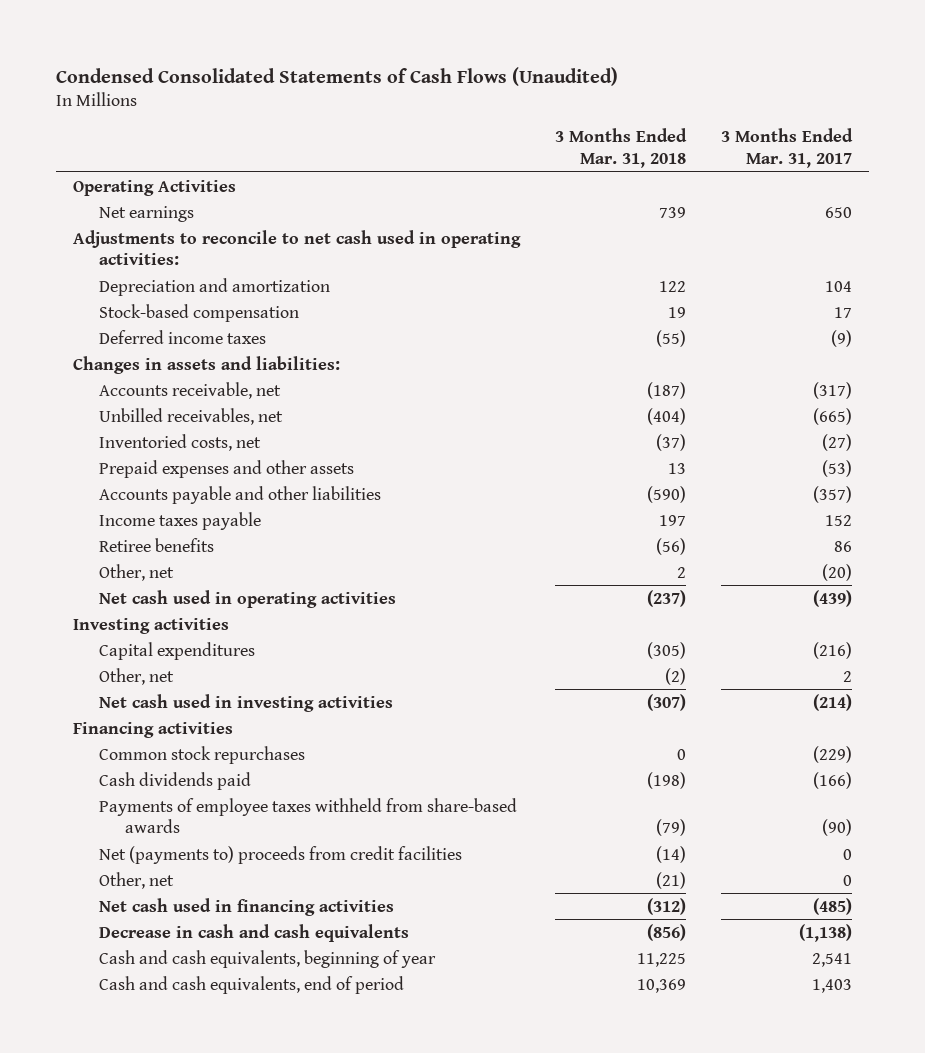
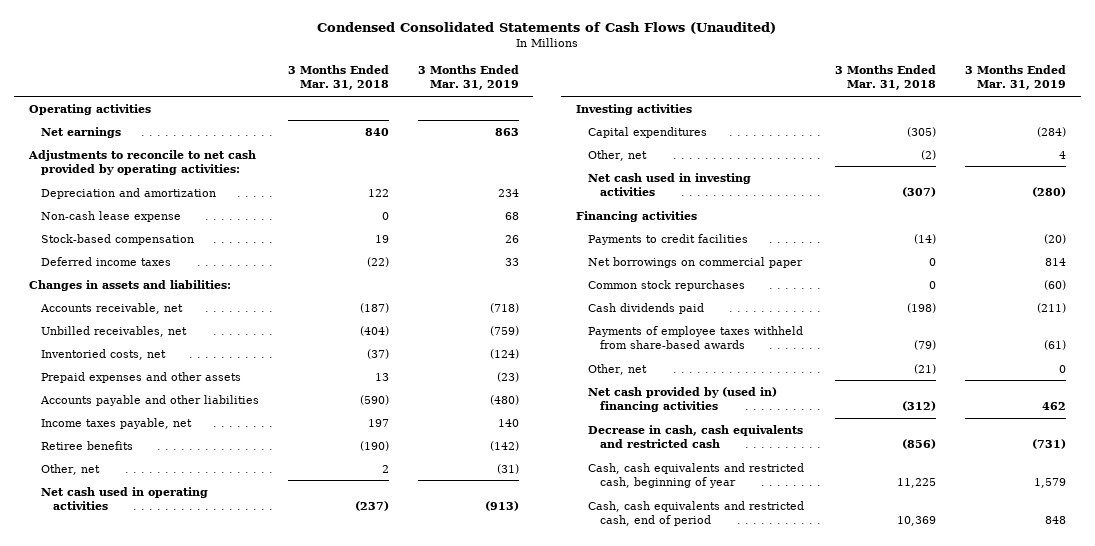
[720,127,853,168] 3 Months Ended Mar. 31, 2017 -> none
none -> [417,64,519,91] 3 Months Ended Mar. 31, 2019
[73,179,237,196] Operating Activities -> [28,103,151,115] Operating activities
[658,206,686,218] 739 -> [364,127,389,136] 840
[73,229,522,266] Adjustments to reconcile to net cash used in operating activities: -> [27,149,256,176] Adjustments to reconcile to net cash provided by operating activities:
none -> [40,210,181,222] Non-cash lease expense
[655,329,686,347] (55) -> [366,256,389,267] (22)
[99,511,262,530] Income taxes payable -> [40,417,192,429] Income taxes payable, net
[655,537,686,555] (56) -> [359,440,389,451] (190)
none -> [588,233,749,245] Payments to credit facilities
none -> [588,256,804,268] Net borrowings on commercial paper
[99,845,463,864] Net (payments to) proceeds from credit facilities -> none
[99,897,395,916] Net cash used in financing activities -> [588,386,778,413] Net cash provided by (used in) financing activities
[99,923,410,942] Decrease in cash and cash equivalents -> [588,424,804,449] Decrease in cash, cash equivalents and restricted cash
[99,949,437,968] Cash and cash equivalents, beginning of year -> [588,462,805,489] Cash, cash equivalents and restricted cash, beginning of year
[99,975,405,994] Cash and cash equivalents, end of period -> [588,500,805,527] Cash, cash equivalents and restricted cash, end of period

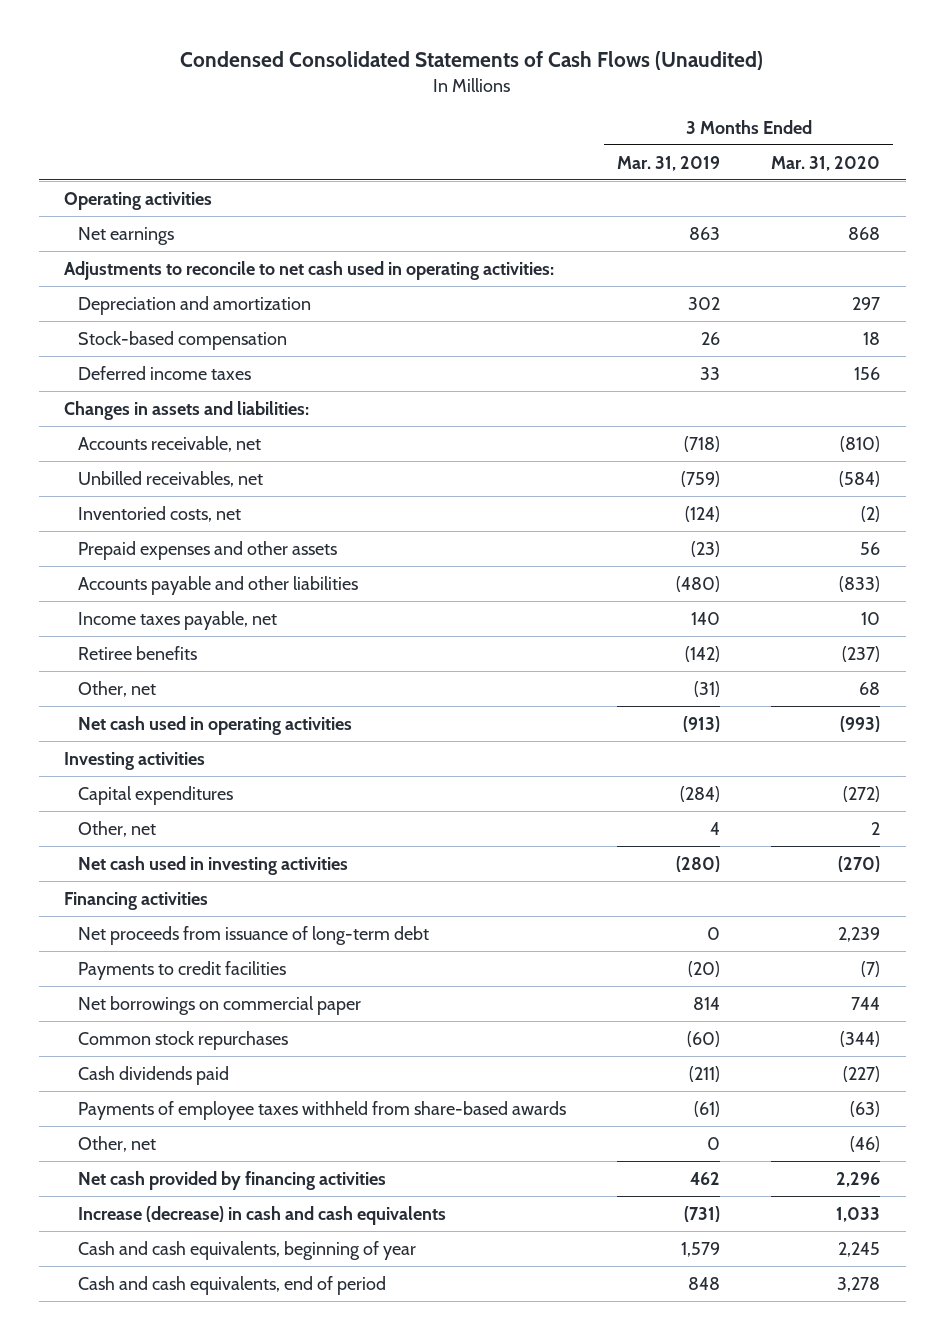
[287,64,389,91] 3 Months Ended Mar. 31, 2018 -> none
none -> [771,155,881,171] Mar. 31, 2020
[40,210,181,222] Non-cash lease expense -> none
[27,149,256,176] Adjustments to reconcile to net cash provided by operating activities: -> [64,260,555,280] Adjustments to reconcile to net cash used in operating activities:
[497,188,519,197] 234 -> [688,296,721,310] 302
none -> [77,925,429,945] Net proceeds from issuance of long-term debt
[588,386,778,413] Net cash provided by (used in) financing activities -> [77,1170,386,1190] Net cash provided by financing activities
[588,424,804,449] Decrease in cash, cash equivalents and restricted cash -> [77,1205,446,1225] Increase (decrease) in cash and cash equivalents
[588,462,805,489] Cash, cash equivalents and restricted cash, beginning of year -> [77,1240,416,1260] Cash and cash equivalents, beginning of year
[588,500,805,527] Cash, cash equivalents and restricted cash, end of period -> [77,1275,386,1295] Cash and cash equivalents, end of period

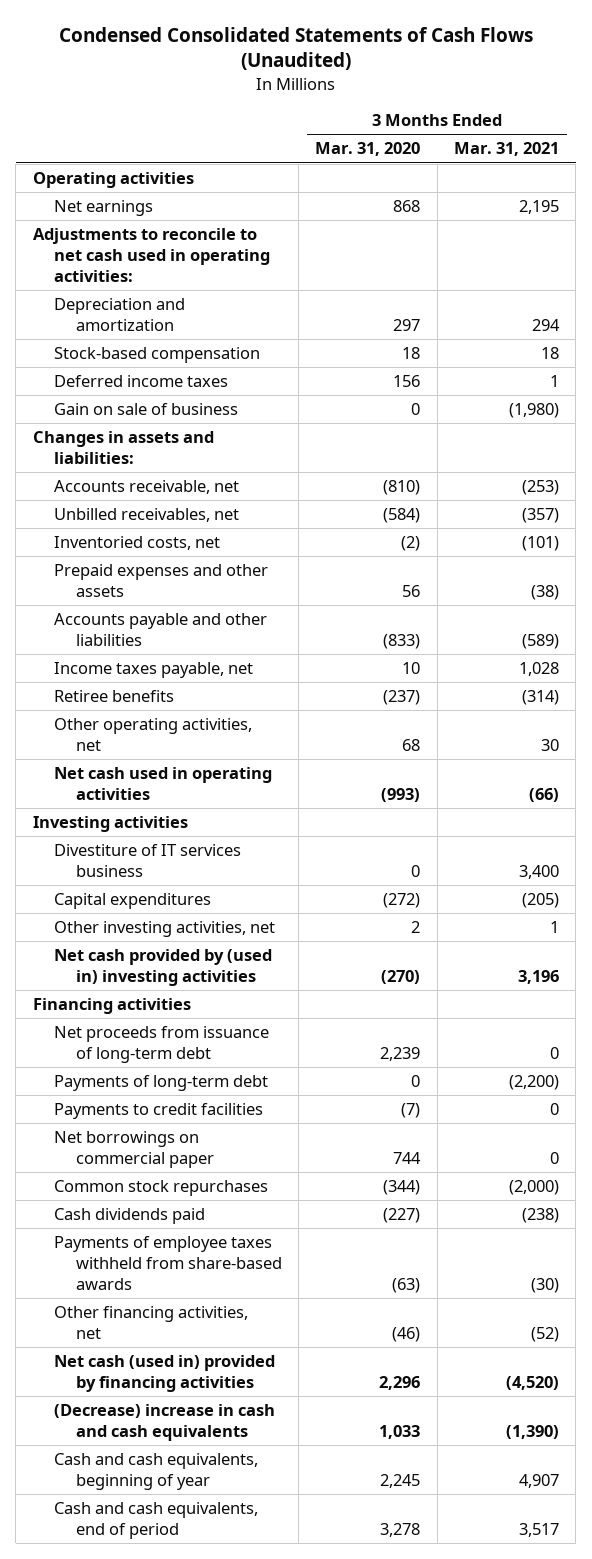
[617,155,721,171] Mar. 31, 2019 -> none
none -> [453,142,559,157] Mar. 31, 2021
none -> [54,403,239,416] Gain on sale of business
[77,680,156,697] Other, net -> [54,718,253,751] Other operating activities, net
none -> [54,844,242,877] Divestiture of IT services business
[77,820,156,837] Other, net -> [54,921,276,938] Other investing activities, net
[77,855,348,875] Net cash used in investing activities -> [54,949,273,986] Net cash provided by (used in) investing activities
none -> [54,1075,269,1092] Payments of long-term debt
[77,1135,156,1152] Other, net -> [54,1306,249,1339] Other financing activities, net
[77,1170,386,1190] Net cash provided by financing activities -> [54,1355,276,1392] Net cash (used in) provided by financing activities
[77,1205,446,1225] Increase (decrease) in cash and cash equivalents -> [54,1404,276,1441] (Decrease) increase in cash and cash equivalents

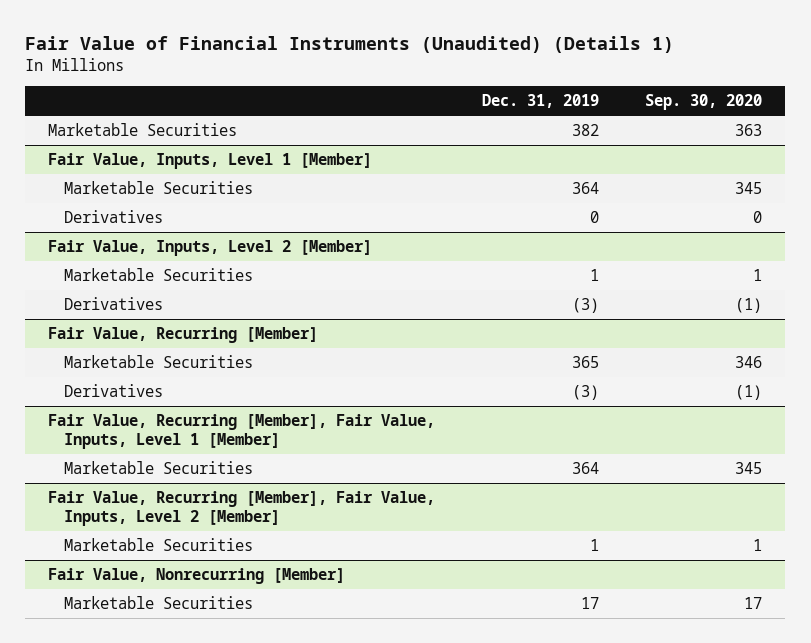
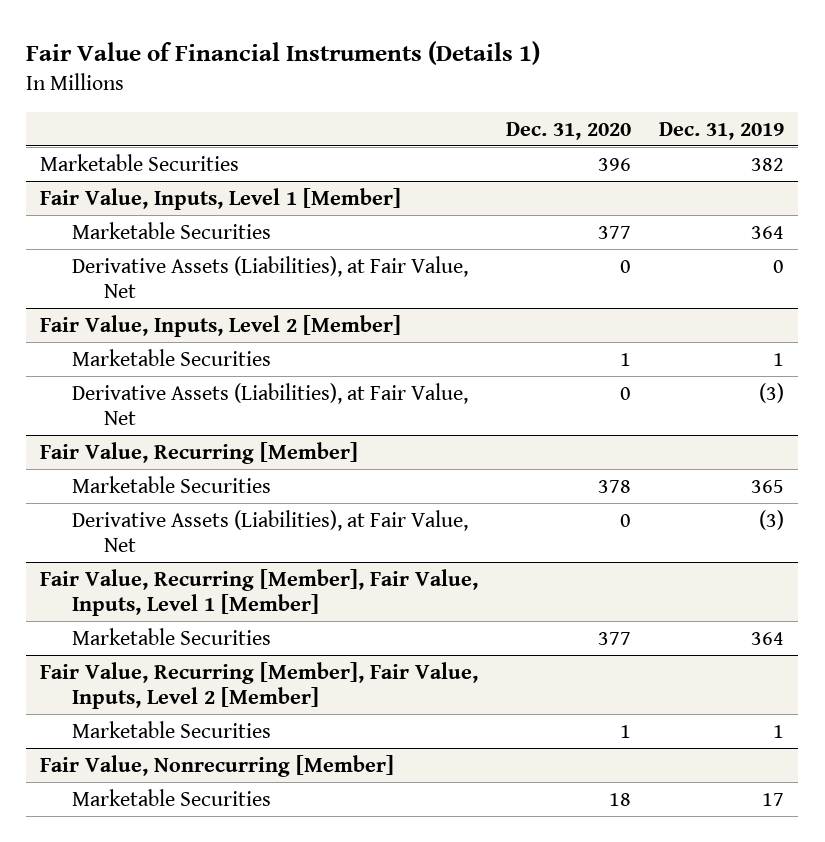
[25,35,675,53] Fair Value of Financial Instruments (Unaudited) (Details 1) -> [26,40,541,65] Fair Value of Financial Instruments (Details 1)
[645,94,763,111] Sep. 30, 2020 -> none
none -> [506,121,632,140] Dec. 31, 2020
[64,210,164,224] Derivatives -> [72,255,469,298] Derivative Assets (Liabilities), at Fair Value, Net
[64,297,164,311] Derivatives -> [72,382,469,425] Derivative Assets (Liabilities), at Fair Value, Net
[64,384,164,398] Derivatives -> [72,509,469,552] Derivative Assets (Liabilities), at Fair Value, Net

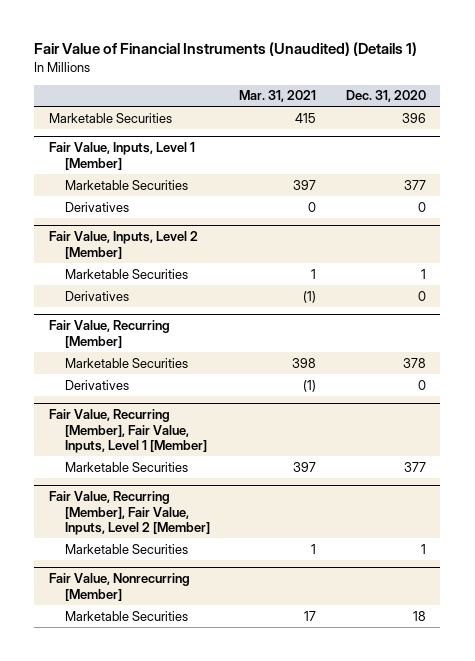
[26,40,541,65] Fair Value of Financial Instruments (Details 1) -> [34,42,418,57] Fair Value of Financial Instruments (Unaudited) (Details 1)
[659,121,785,140] Dec. 31, 2019 -> none
none -> [239,90,317,103] Mar. 31, 2021
[72,255,469,298] Derivative Assets (Liabilities), at Fair Value, Net -> [64,201,129,212] Derivatives
[72,382,469,425] Derivative Assets (Liabilities), at Fair Value, Net -> [64,290,129,301] Derivatives
[72,509,469,552] Derivative Assets (Liabilities), at Fair Value, Net -> [64,379,129,390] Derivatives

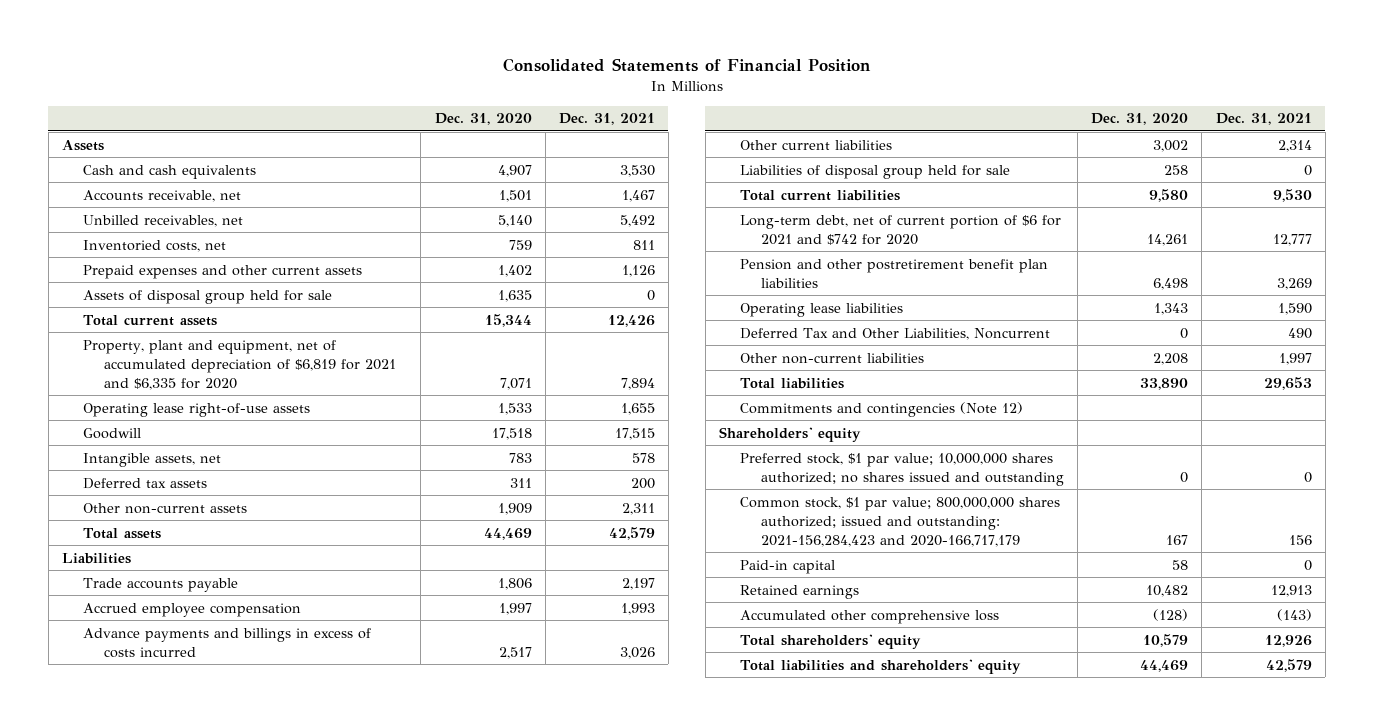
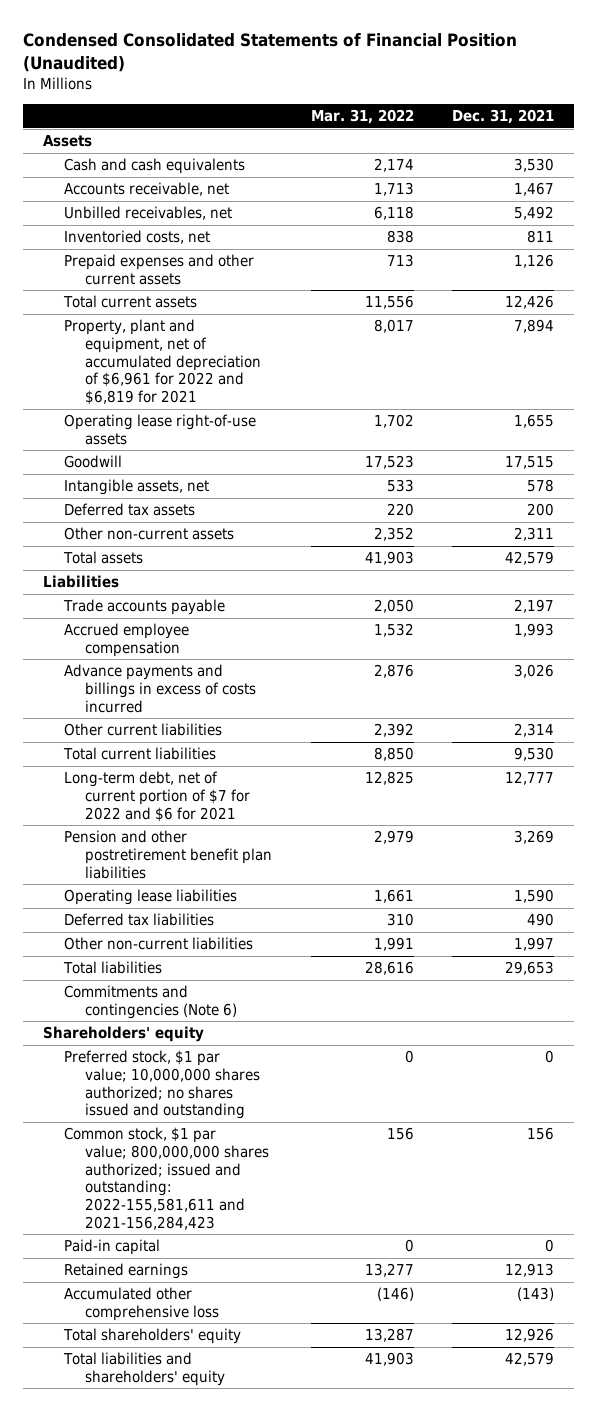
[502,58,871,73] Consolidated Statements of Financial Position -> [23,33,518,73] Condensed Consolidated Statements of Financial Position (Unaudited)
[434,113,532,126] Dec. 31, 2020 -> none
none -> [310,109,414,125] Mar. 31, 2022
[83,289,333,304] Assets of disposal group held for sale -> none
[83,339,397,390] Property, plant and equipment, net of accumulated depreciation of $6,819 for 2021 and $6,335 for 2020 -> [63,319,261,406] Property, plant and equipment, net of accumulated depreciation of $6,961 for 2022 and $6,819 for 2021
[739,164,1010,179] Liabilities of disposal group held for sale -> none
[739,214,1061,245] Long-term debt, net of current portion of $6 for 2021 and $742 for 2020 -> [63,771,250,822] Long-term debt, net of current portion of $7 for 2022 and $6 for 2021
[739,327,1050,340] Deferred Tax and Other Liabilities, Noncurrent -> [63,913,214,927] Deferred tax liabilities
[739,401,1023,417] Commitments and contingencies (Note 12) -> [63,985,237,1019] Commitments and contingencies (Note 6)
[739,496,1060,547] Common stock, $1 par value; 800,000,000 shares authorized; issued and outstanding: 2021-156,284,423 and 2020-166,717,179 -> [63,1127,269,1230] Common stock, $1 par value; 800,000,000 shares authorized; issued and outstanding: 2022-155,581,611 and 2021-156,284,423

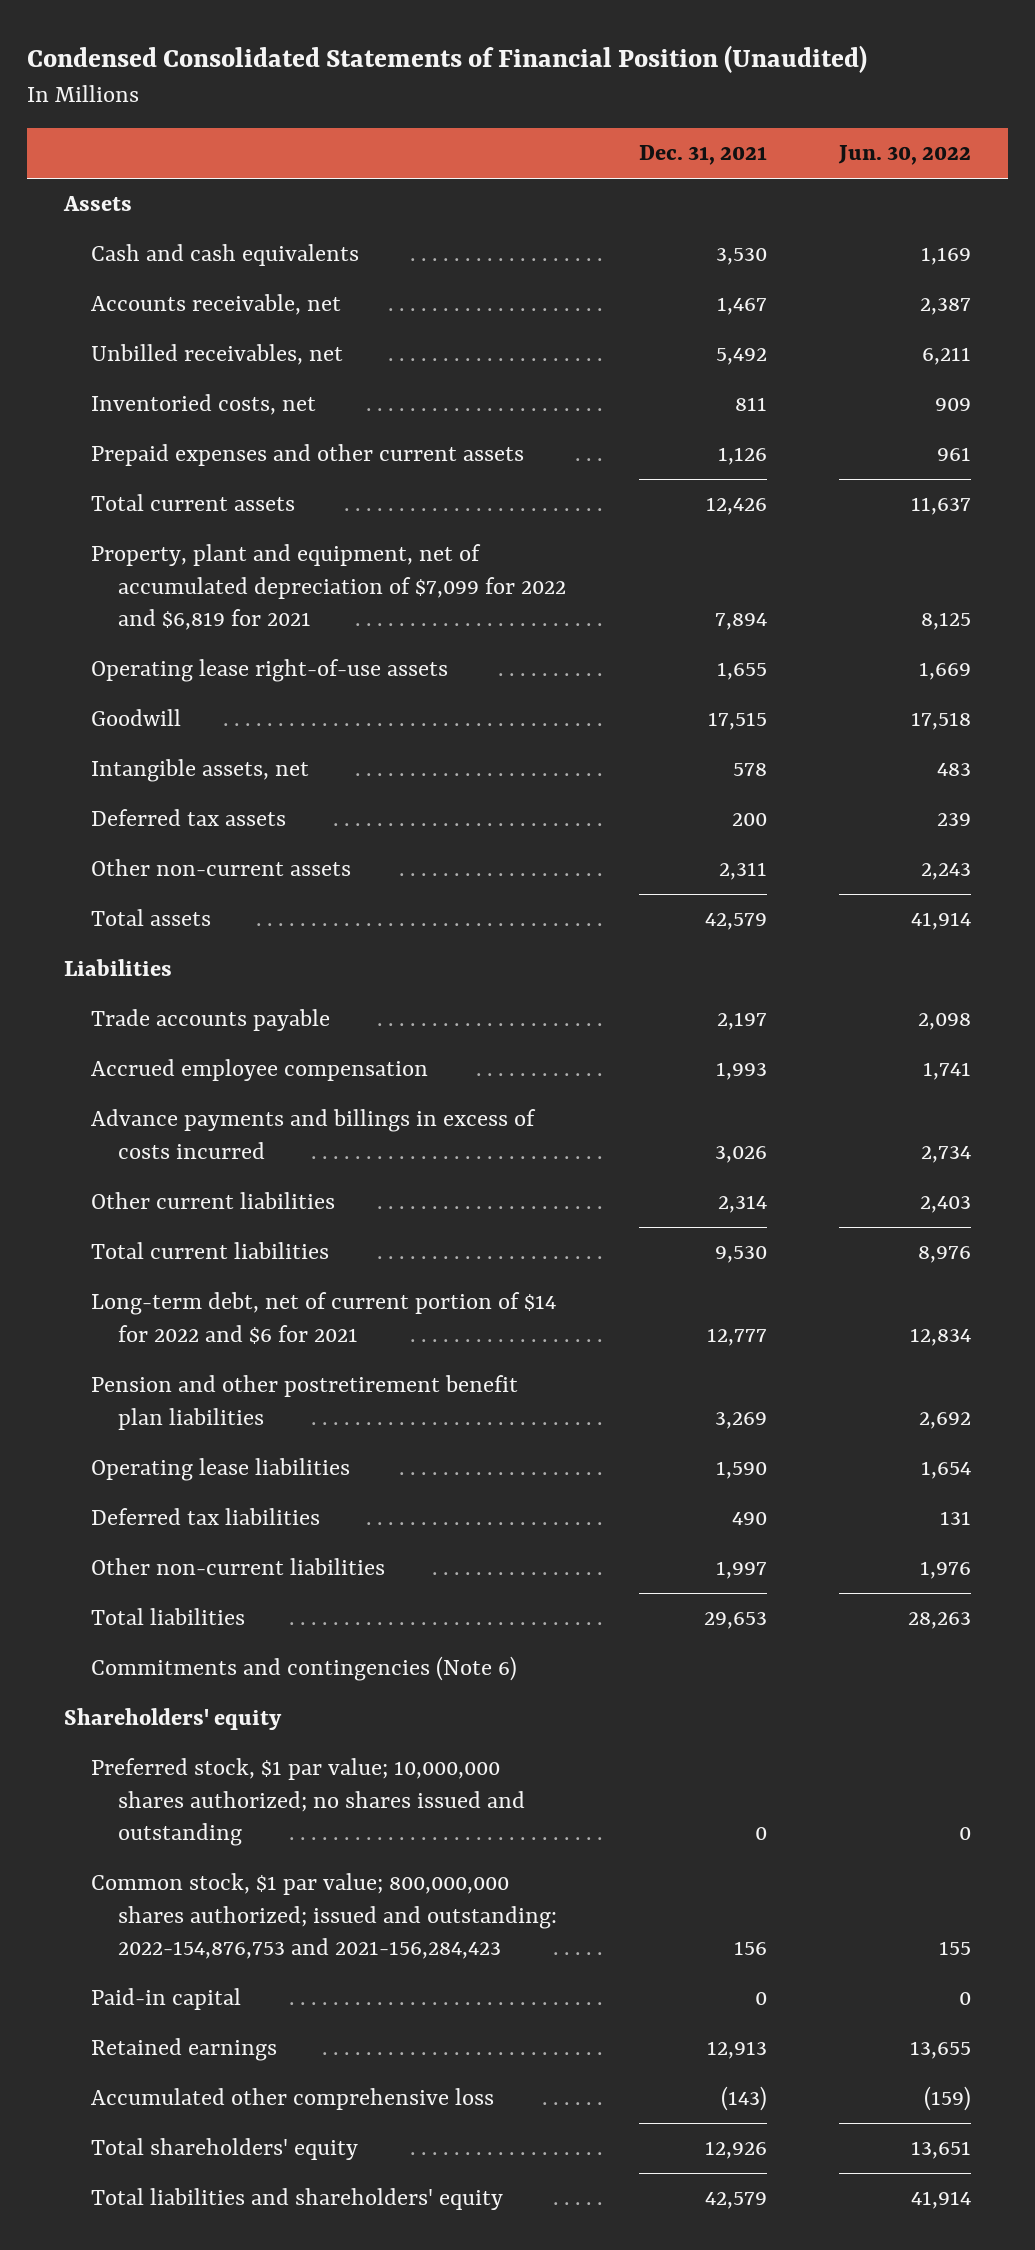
[310,109,414,125] Mar. 31, 2022 -> none
none -> [838,145,972,166] Jun. 30, 2022
[63,319,261,406] Property, plant and equipment, net of accumulated depreciation of $6,961 for 2022 and $6,819 for 2021 -> [90,544,566,631] Property, plant and equipment, net of accumulated depreciation of $7,099 for 2022 and $6,819 for 2021
[63,771,250,822] Long-term debt, net of current portion of $7 for 2022 and $6 for 2021 -> [90,1292,556,1344] Long-term debt, net of current portion of $14 for 2022 and $6 for 2021
[63,1127,269,1230] Common stock, $1 par value; 800,000,000 shares authorized; issued and outstanding: 2022-155,581,611 and 2021-156,284,423 -> [90,1873,557,1960] Common stock, $1 par value; 800,000,000 shares authorized; issued and outstanding: 2022-154,876,753 and 2021-156,284,423

